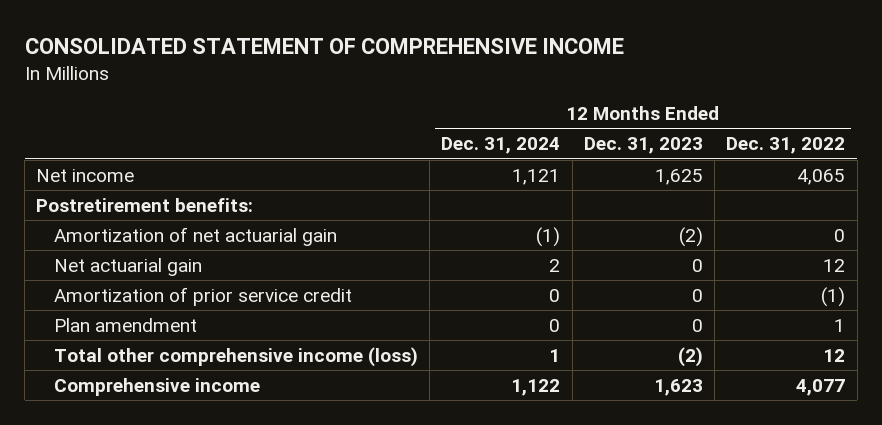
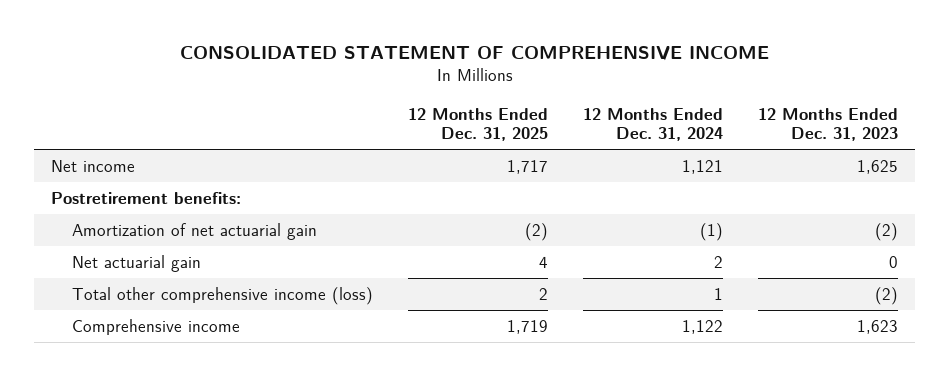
[726,137,846,155] Dec. 31, 2022 -> none
none -> [408,107,549,141] 12 Months Ended Dec. 31, 2025
[53,286,352,306] Amortization of prior service credit -> none
[53,317,197,332] Plan amendment -> none

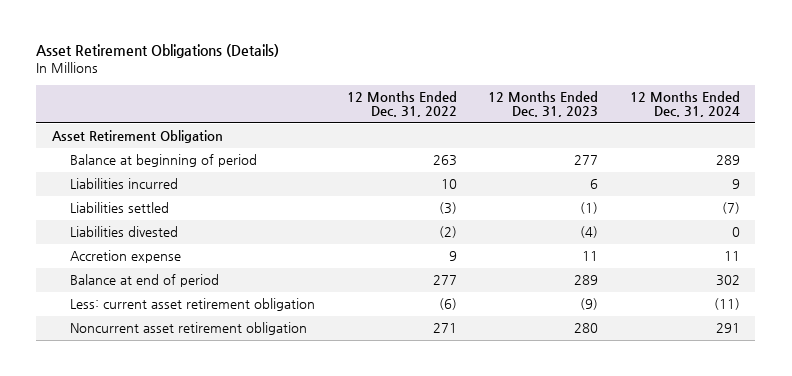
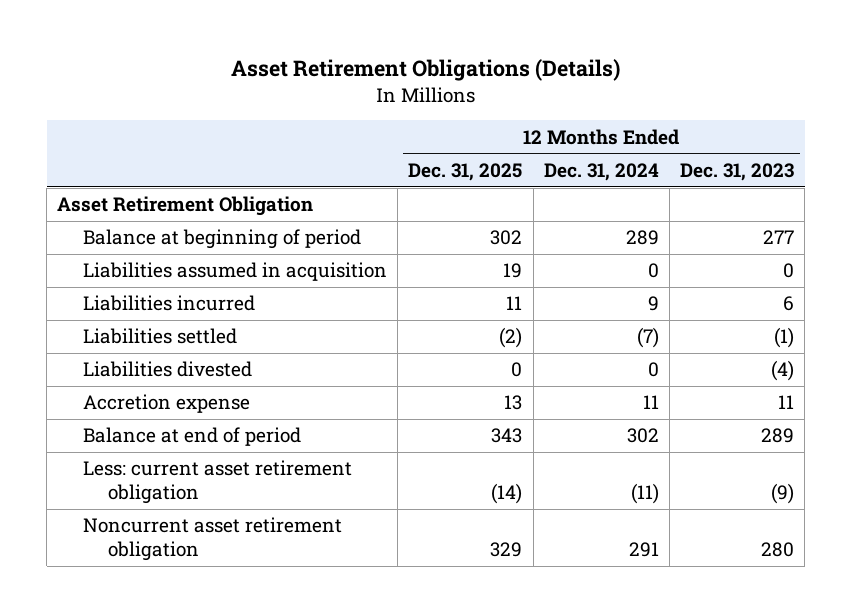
[346,90,457,118] 12 Months Ended Dec. 31, 2022 -> none
none -> [408,162,523,181] Dec. 31, 2025
none -> [82,262,387,282] Liabilities assumed in acquisition

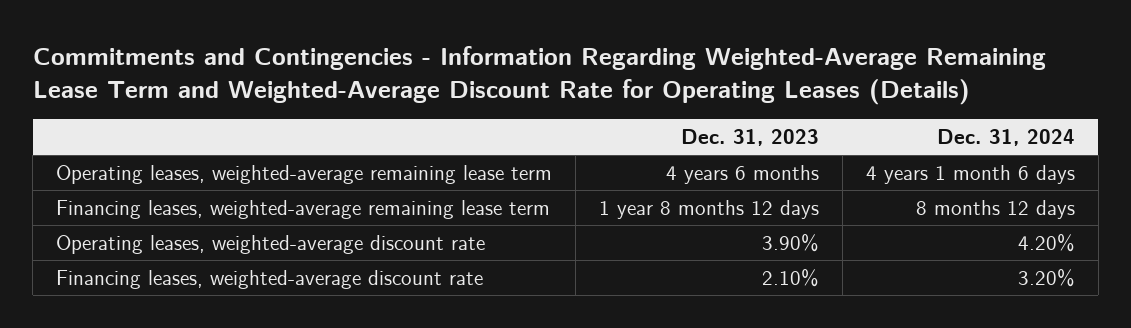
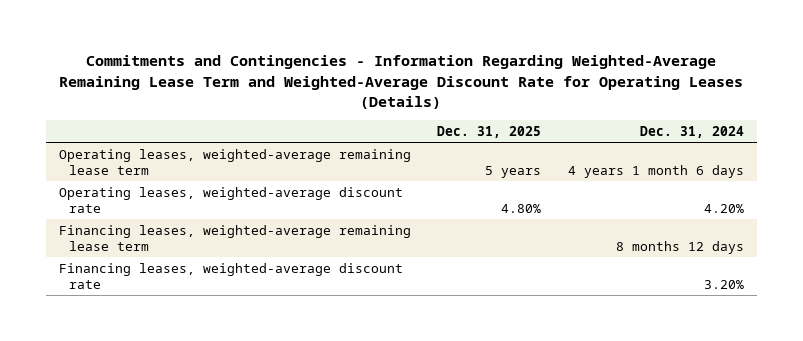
[680,129,819,147] Dec. 31, 2023 -> none
none -> [437,125,542,138] Dec. 31, 2025
[55,199,550,219] Financing leases, weighted-average remaining lease term -> [58,224,411,252] Financing leases, weighted-average remaining lease term

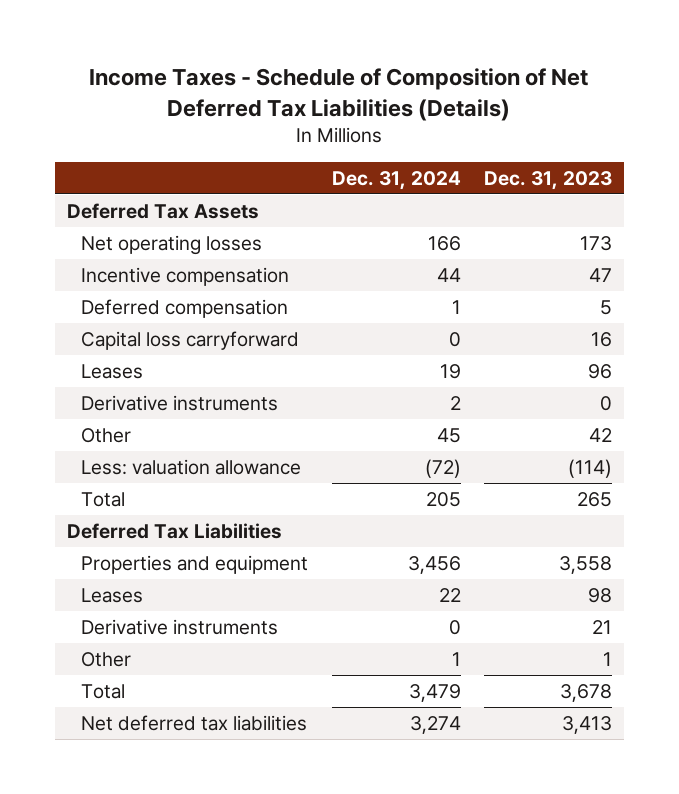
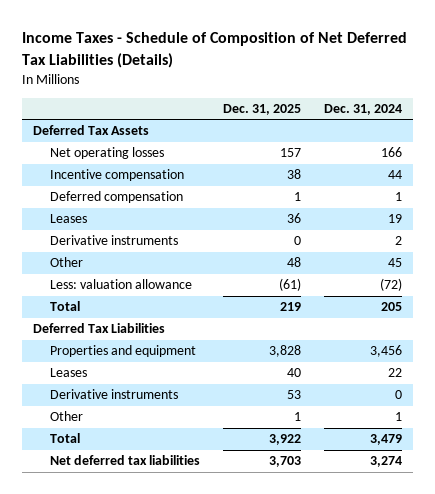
[484,170,613,190] Dec. 31, 2023 -> none
none -> [222,104,301,116] Dec. 31, 2025
[81,331,300,351] Capital loss carryforward -> none

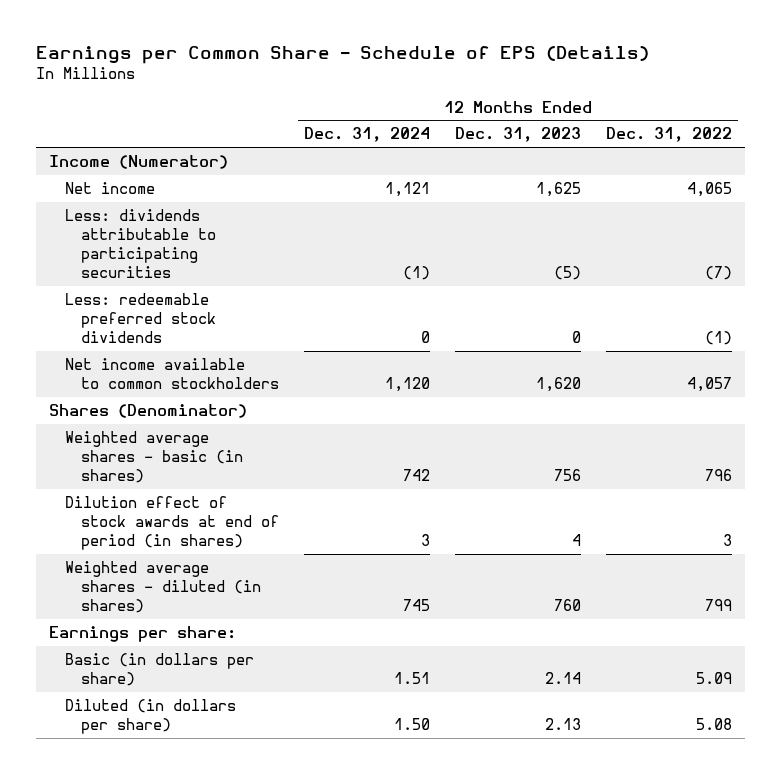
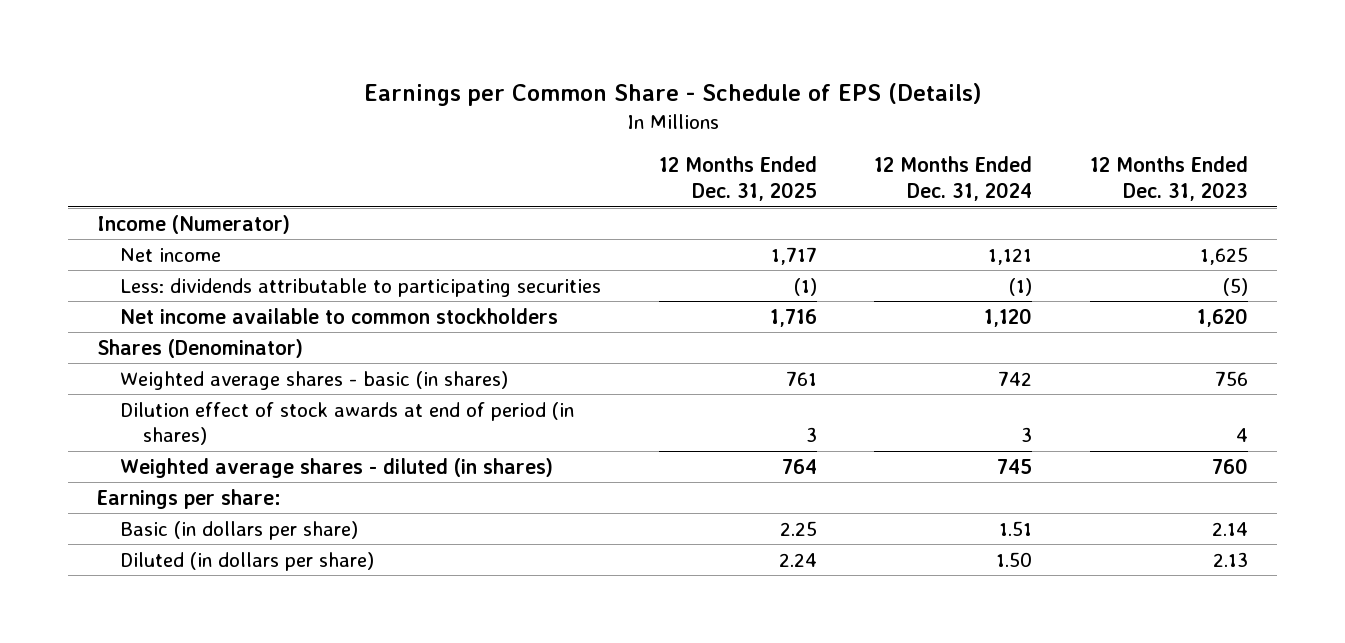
[606,127,733,143] Dec. 31, 2022 -> none
none -> [658,156,817,202] 12 Months Ended Dec. 31, 2025
[64,292,216,343] Less: redeemable preferred stock dividends -> none

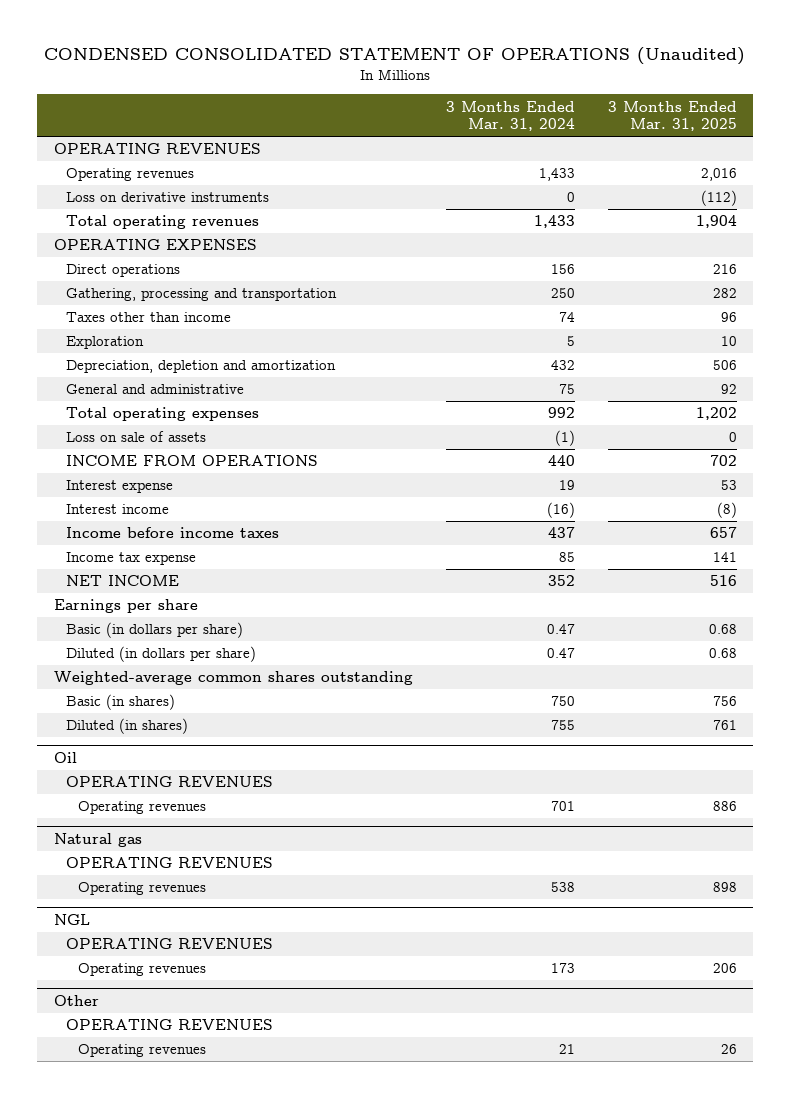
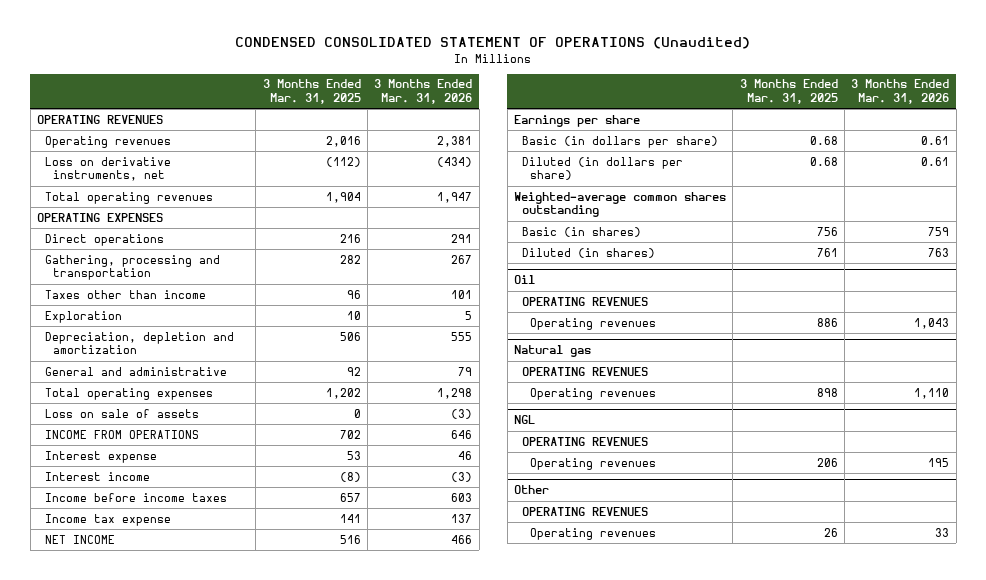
[445,100,575,132] 3 Months Ended Mar. 31, 2024 -> none
none -> [374,79,473,104] 3 Months Ended Mar. 31, 2026
[66,192,270,203] Loss on derivative instruments -> [44,156,171,182] Loss on derivative instruments, net

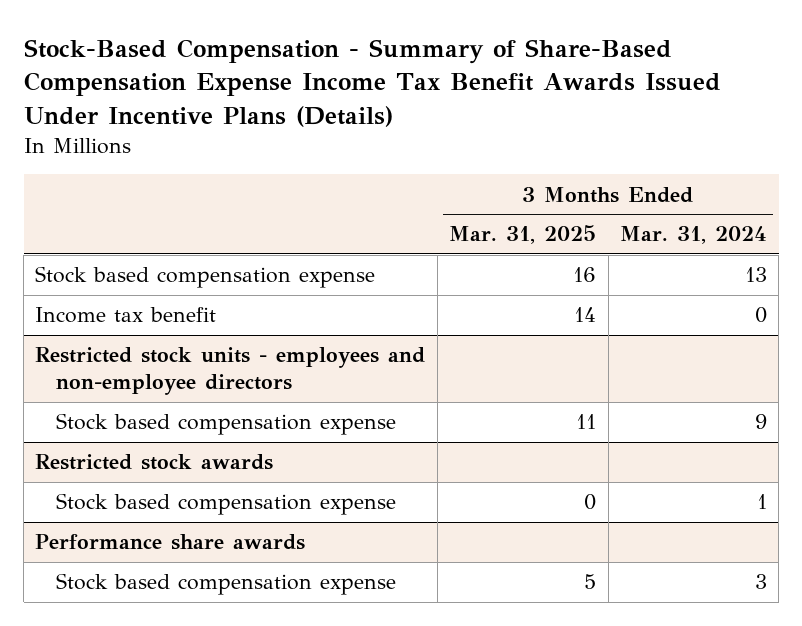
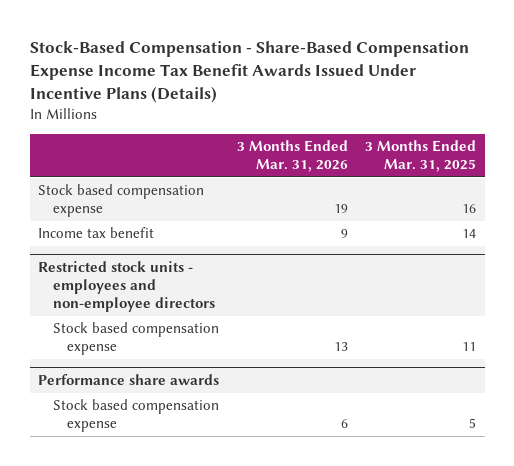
[23,38,721,127] Stock-Based Compensation - Summary of Share-Based Compensation Expense Income Tax Benefit Awards Issued Under Incentive Plans (Details) -> [29,40,469,103] Stock-Based Compensation - Share-Based Compensation Expense Income Tax Benefit Awards Issued Under Incentive Plans (Details)
[620,226,768,245] Mar. 31, 2024 -> none
none -> [236,139,348,172] 3 Months Ended Mar. 31, 2026
[35,454,274,471] Restricted stock awards -> none
[56,493,397,516] Stock based compensation expense -> none

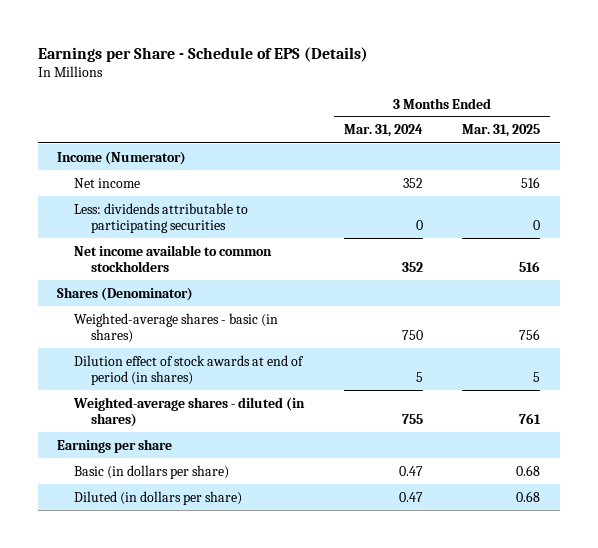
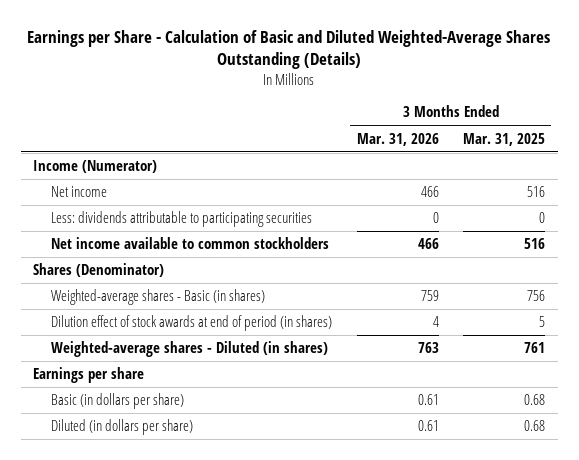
[37,46,368,62] Earnings per Share - Schedule of EPS (Details) -> [27,30,551,70] Earnings per Share - Calculation of Basic and Diluted Weighted-Average Shares Outstanding (Details)
[343,124,423,138] Mar. 31, 2024 -> none
none -> [356,132,439,146] Mar. 31, 2026
[74,312,279,343] Weighted-average shares - basic (in shares) -> [50,289,265,306] Weighted-average shares - Basic (in shares)
[73,396,306,427] Weighted-average shares - diluted (in shares) -> [50,341,328,358] Weighted-average shares - Diluted (in shares)

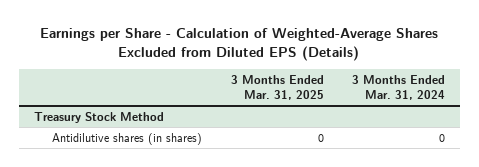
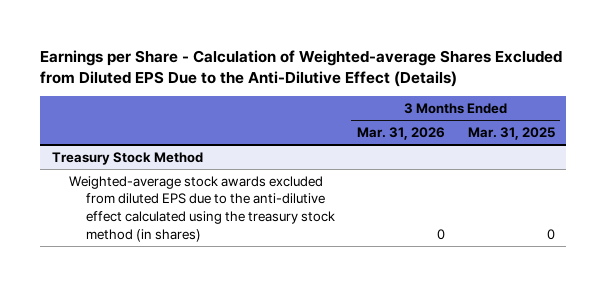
[40,28,439,62] Earnings per Share - Calculation of Weighted-Average Shares Excluded from Diluted EPS (Details) -> [40,49,563,87] Earnings per Share - Calculation of Weighted-average Shares Excluded from Diluted EPS Due to the Anti-Dilutive Effect (Details)
[352,75,446,100] 3 Months Ended Mar. 31, 2024 -> none
none -> [357,127,446,141] Mar. 31, 2026
[52,132,203,145] Antidilutive shares (in shares) -> [68,175,335,242] Weighted-average stock awards excluded from diluted EPS due to the anti-dilutive effect calculated using the treasury stock method (in shares)

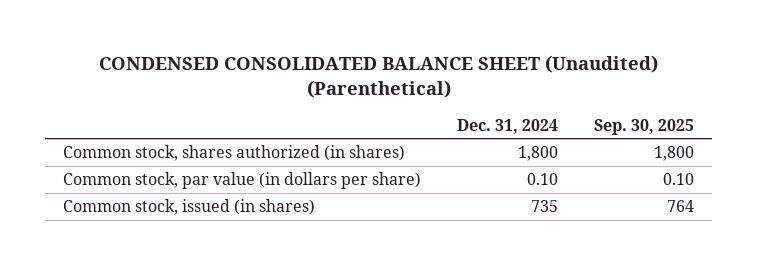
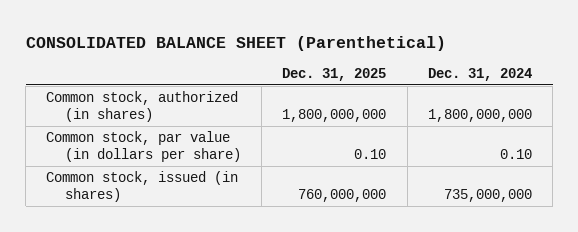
[98,54,658,99] CONDENSED CONSOLIDATED BALANCE SHEET (Unaudited) (Parenthetical) -> [25,35,446,51] CONSOLIDATED BALANCE SHEET (Parenthetical)
[594,118,695,135] Sep. 30, 2025 -> none
none -> [282,68,387,82] Dec. 31, 2025
[62,145,405,162] Common stock, shares authorized (in shares) -> [46,91,239,122] Common stock, authorized (in shares)
[518,146,559,162] 1,800 -> [427,108,532,122] 1,800,000,000
[531,200,559,213] 735 -> [443,188,532,202] 735,000,000

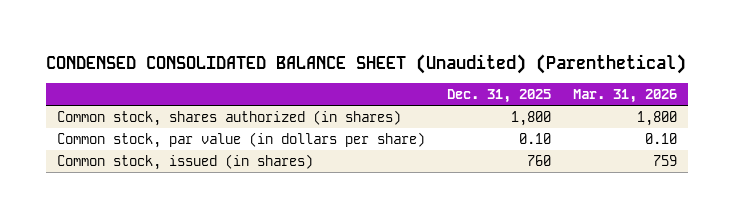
[25,35,446,51] CONSOLIDATED BALANCE SHEET (Parenthetical) -> [46,53,687,74] CONDENSED CONSOLIDATED BALANCE SHEET (Unaudited) (Parenthetical)
[427,68,532,82] Dec. 31, 2024 -> none
none -> [572,89,677,104] Mar. 31, 2026
[46,91,239,122] Common stock, authorized (in shares) -> [57,110,402,127] Common stock, shares authorized (in shares)
[282,108,387,122] 1,800,000,000 -> [511,111,552,127] 1,800
[298,188,387,202] 760,000,000 -> [527,155,552,167] 760

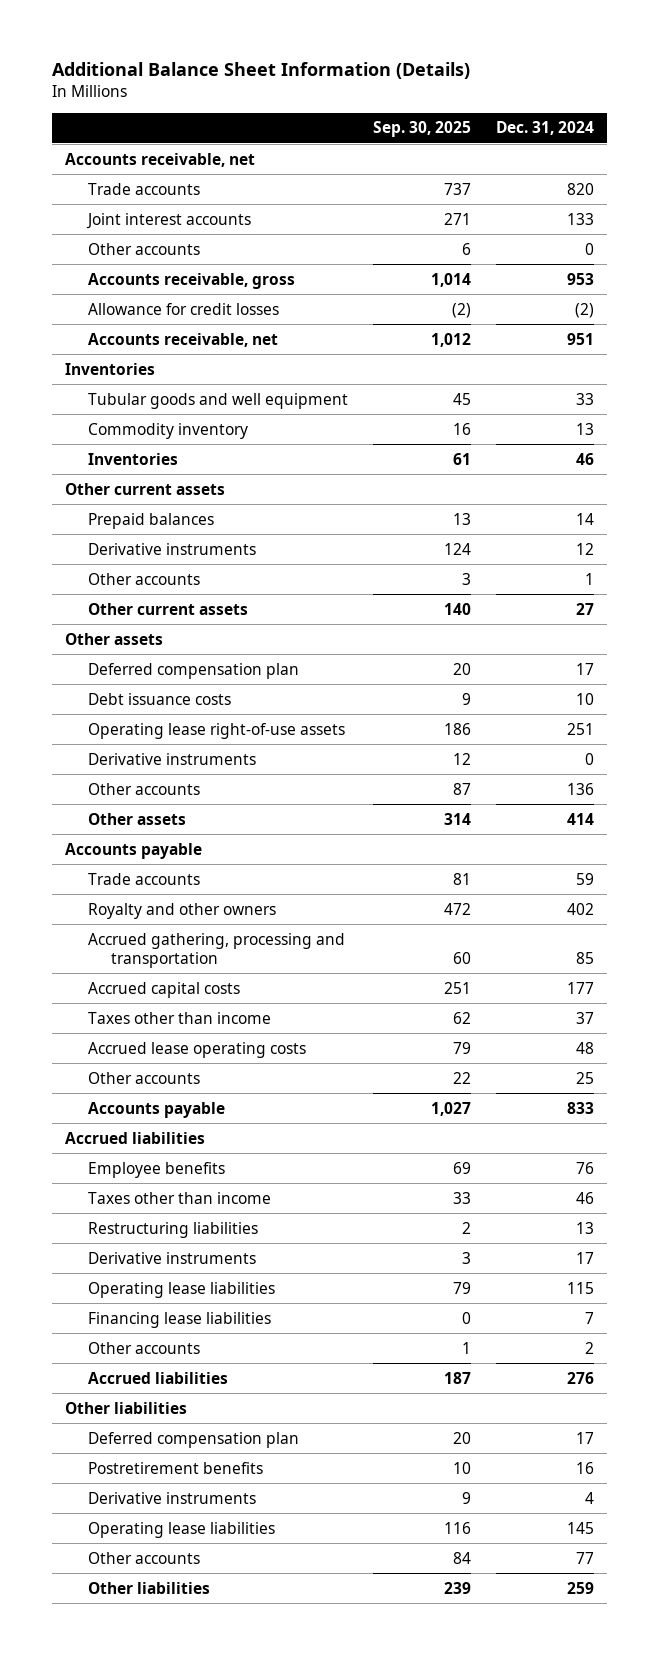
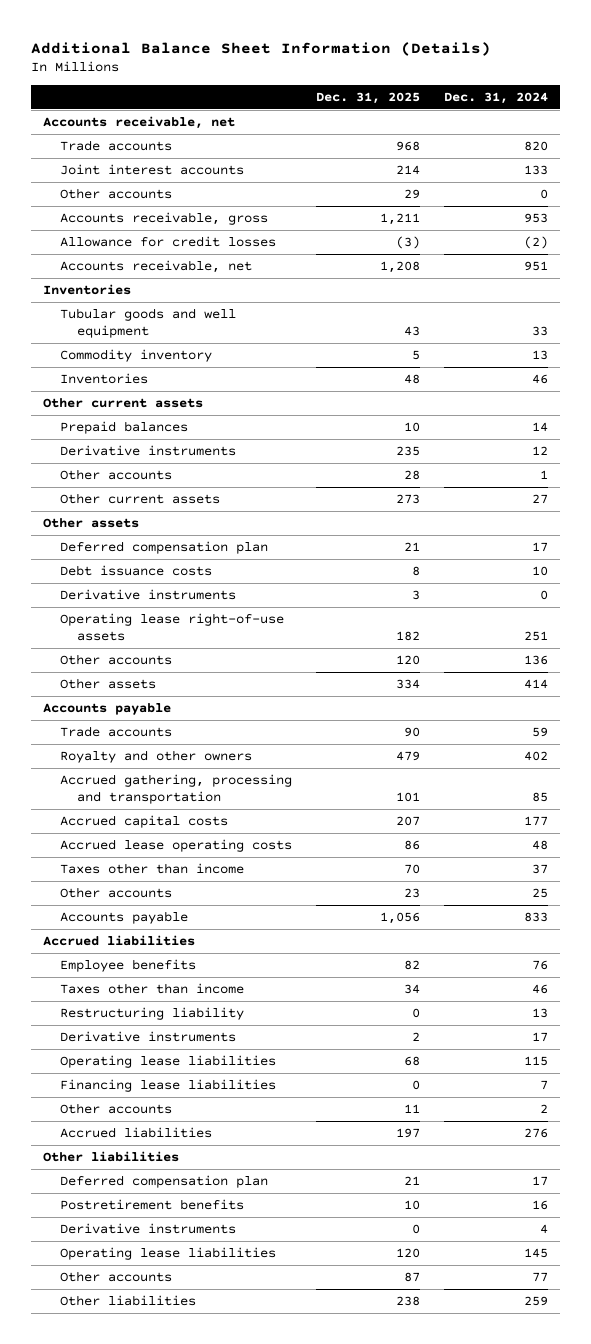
[373,121,472,138] Sep. 30, 2025 -> none
none -> [315,92,420,105] Dec. 31, 2025
[88,722,346,739] Operating lease right-of-use assets -> [60,612,285,642] Operating lease right-of-use assets
[88,1011,272,1024] Taxes other than income -> [60,862,245,874] Taxes other than income
[88,1221,259,1238] Restructuring liabilities -> [60,1006,245,1020] Restructuring liability

